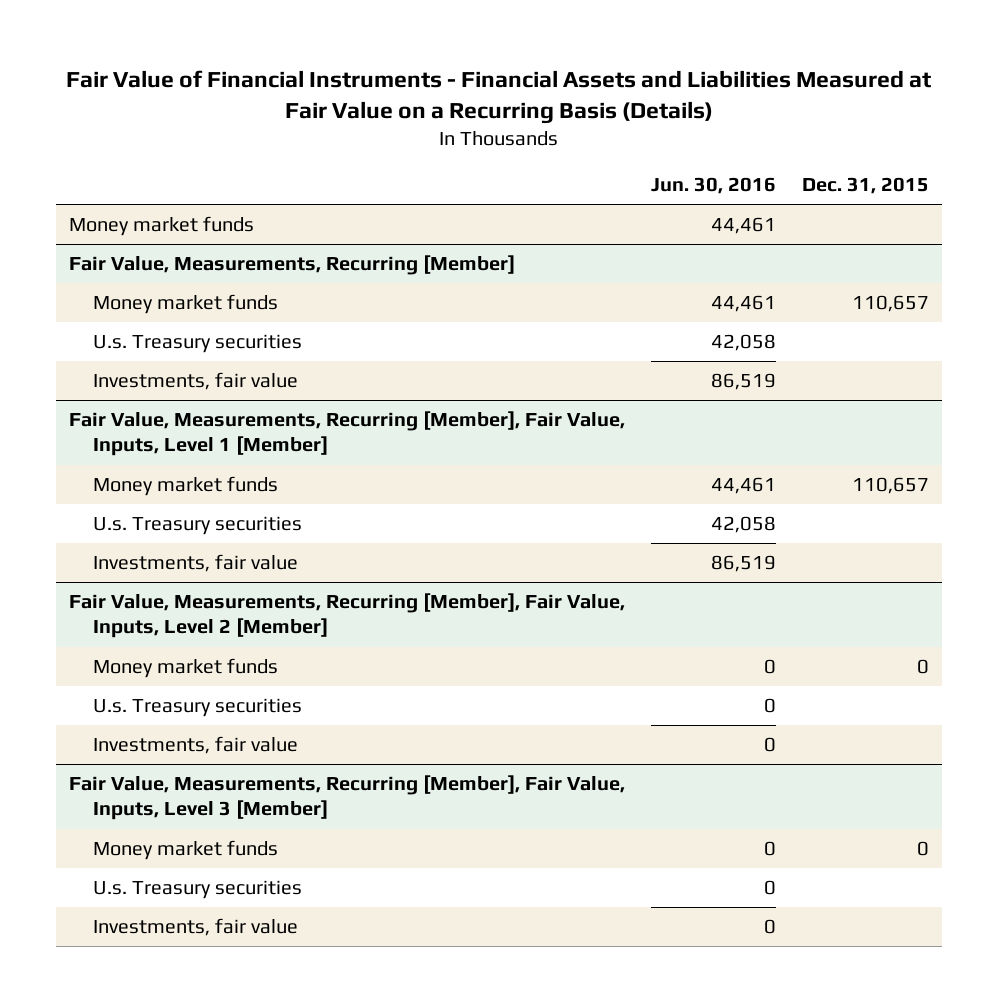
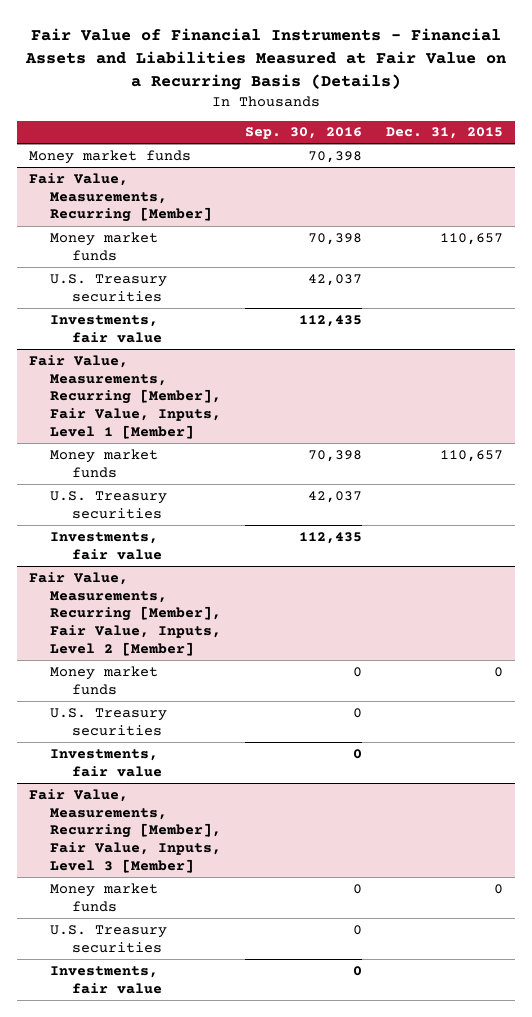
[651,176,777,194] Jun. 30, 2016 -> none
none -> [245,127,363,140] Sep. 30, 2016
[93,334,303,354] U.s. Treasury securities -> [50,273,168,302] U.S. Treasury securities
[93,516,303,536] U.s. Treasury securities -> [50,490,168,519] U.S. Treasury securities
[93,698,303,718] U.s. Treasury securities -> [50,707,168,736] U.S. Treasury securities
[93,880,303,900] U.s. Treasury securities -> [50,924,168,953] U.S. Treasury securities

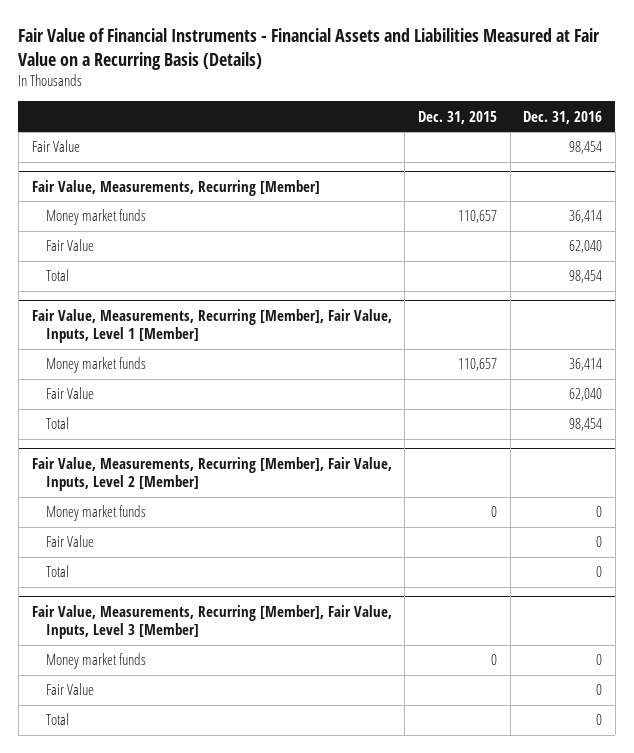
[245,127,363,140] Sep. 30, 2016 -> none
none -> [523,110,603,124] Dec. 31, 2016
[28,149,191,164] Money market funds -> none
none -> [31,140,80,153] Fair Value
[50,273,168,302] U.S. Treasury securities -> [46,239,95,252] Fair Value
[50,314,163,343] Investments, fair value -> [46,269,70,282] Total
[50,490,168,519] U.S. Treasury securities -> [46,387,95,400] Fair Value
[50,531,163,560] Investments, fair value -> [46,417,70,430] Total
[50,707,168,736] U.S. Treasury securities -> [46,535,95,548] Fair Value
[50,748,163,777] Investments, fair value -> [46,565,70,578] Total
[50,924,168,953] U.S. Treasury securities -> [46,683,95,696] Fair Value
[50,965,163,994] Investments, fair value -> [46,713,70,726] Total

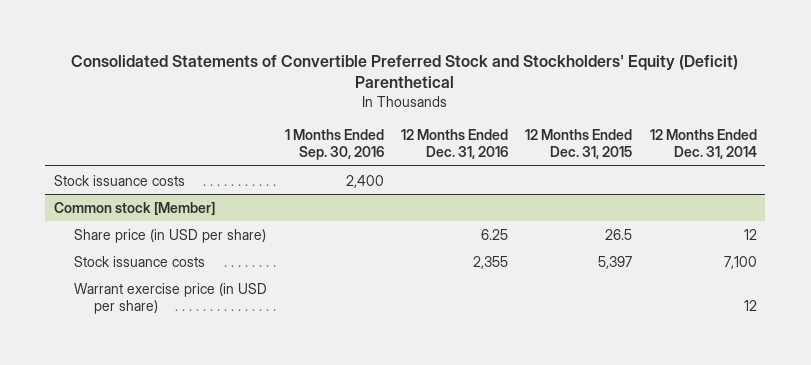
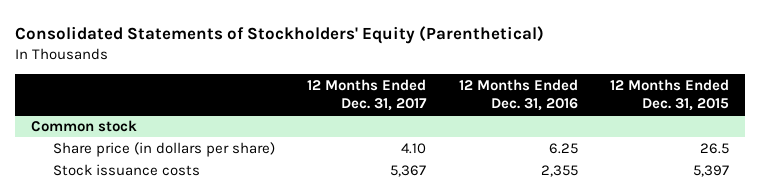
[71,54,739,89] Consolidated Statements of Convertible Preferred Stock and Stockholders' Equity (Deficit) Parenthetical -> [15,25,545,44] Consolidated Statements of Stockholders' Equity (Parenthetical)
[284,128,384,161] 1 Months Ended Sep. 30, 2016 -> none
[649,128,757,160] 12 Months Ended Dec. 31, 2014 -> none
none -> [307,78,428,111] 12 Months Ended Dec. 31, 2017
[53,174,185,186] Stock issuance costs -> none
[53,201,215,215] Common stock [Member] -> [31,119,138,132] Common stock
[74,228,267,243] Share price (in USD per share) -> [53,141,276,157] Share price (in dollars per share)
[74,282,268,315] Warrant exercise price (in USD per share) -> none

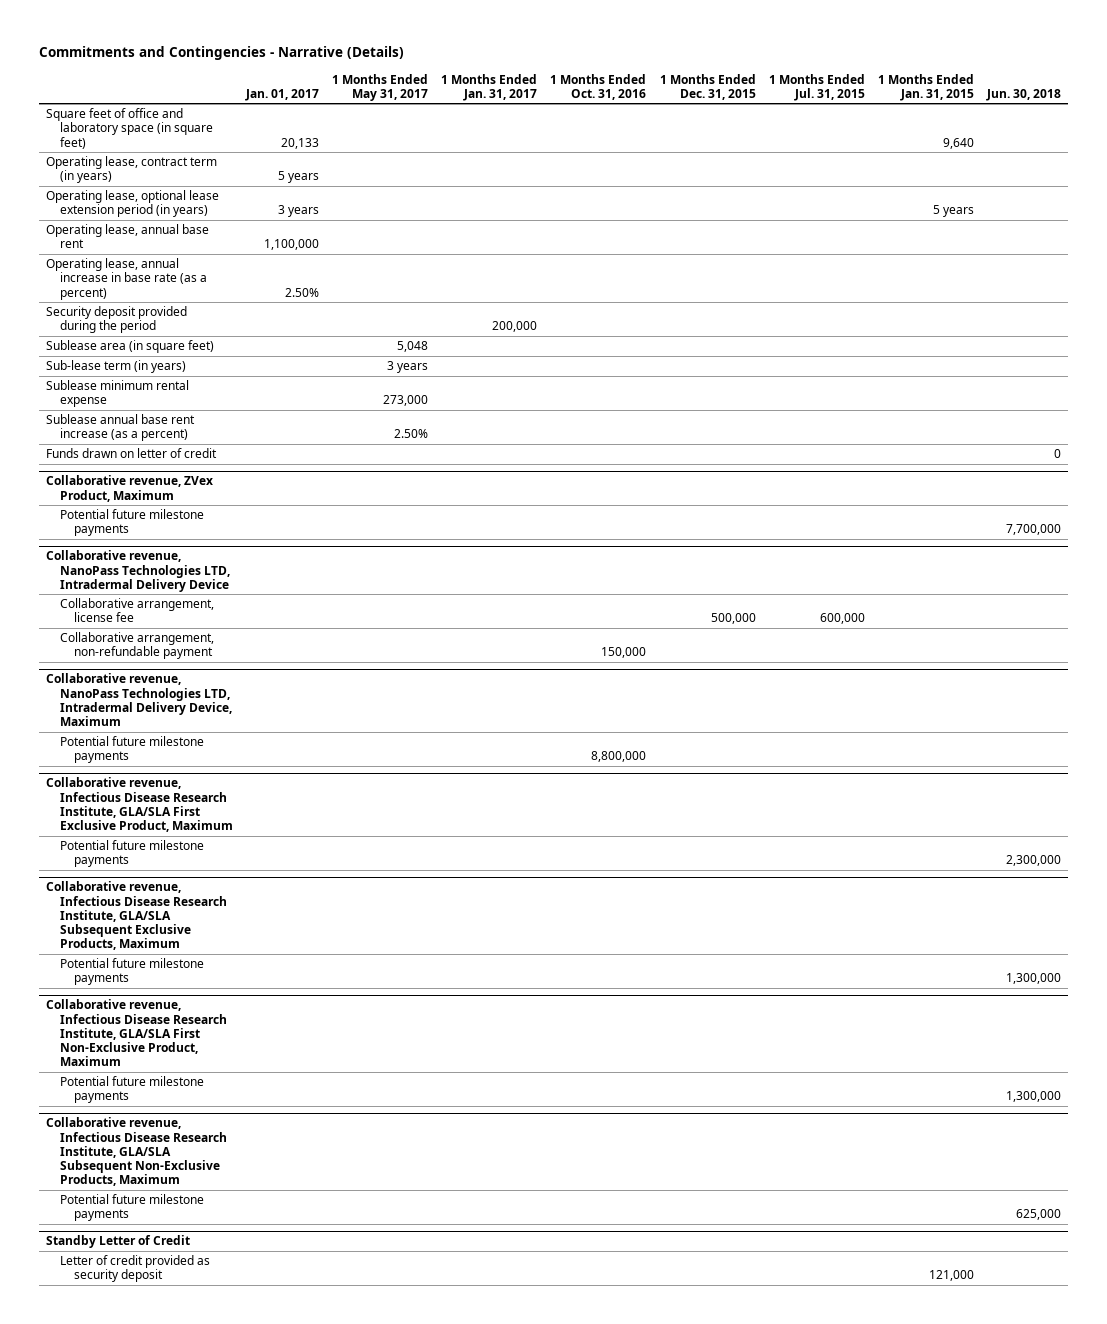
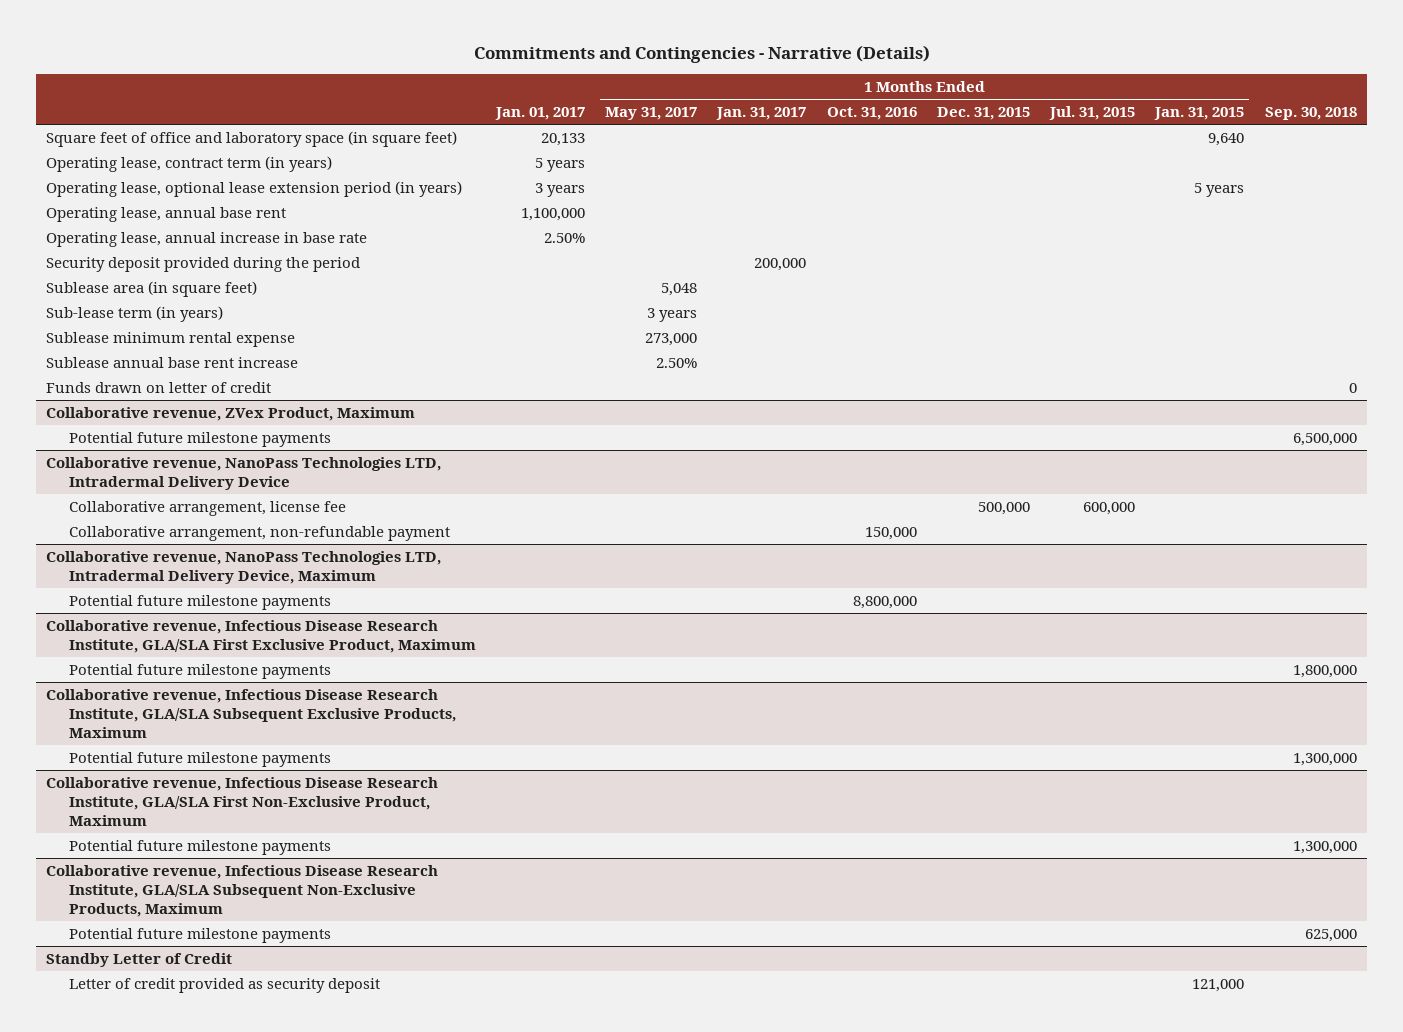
[986,88,1062,101] Jun. 30, 2018 -> none
none -> [1264,106,1357,120] Sep. 30, 2018
[45,258,207,300] Operating lease, annual increase in base rate (as a percent) -> [46,231,368,247] Operating lease, annual increase in base rate
[45,414,195,442] Sublease annual base rent increase (as a percent) -> [46,356,299,368] Sublease annual base rent increase

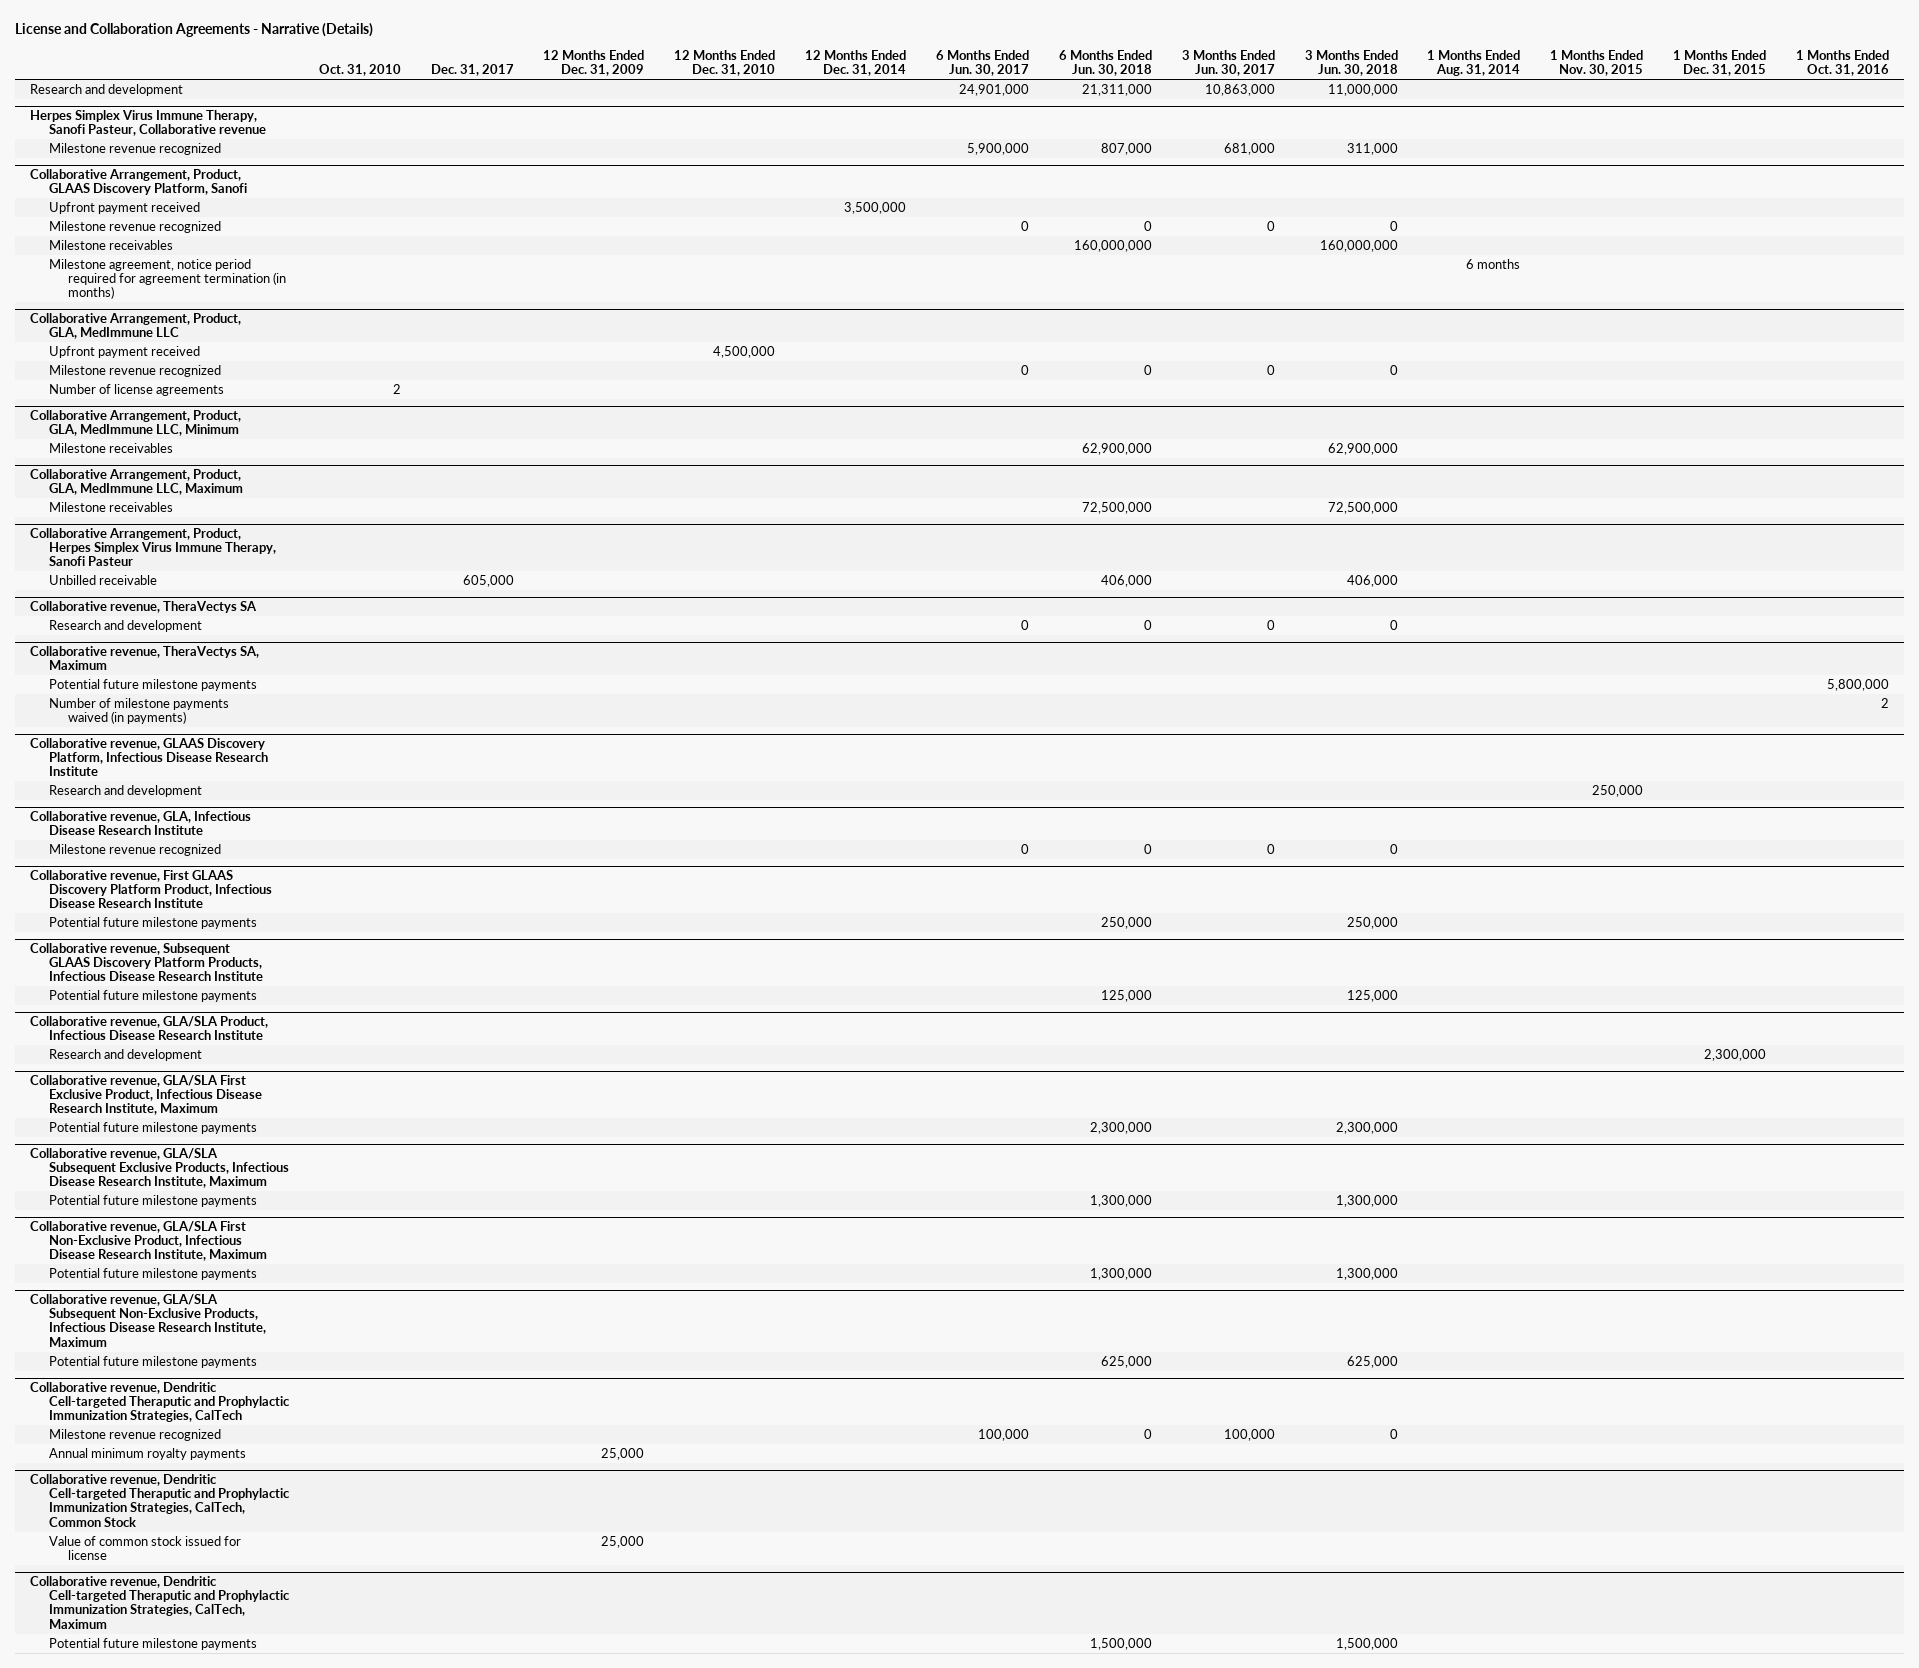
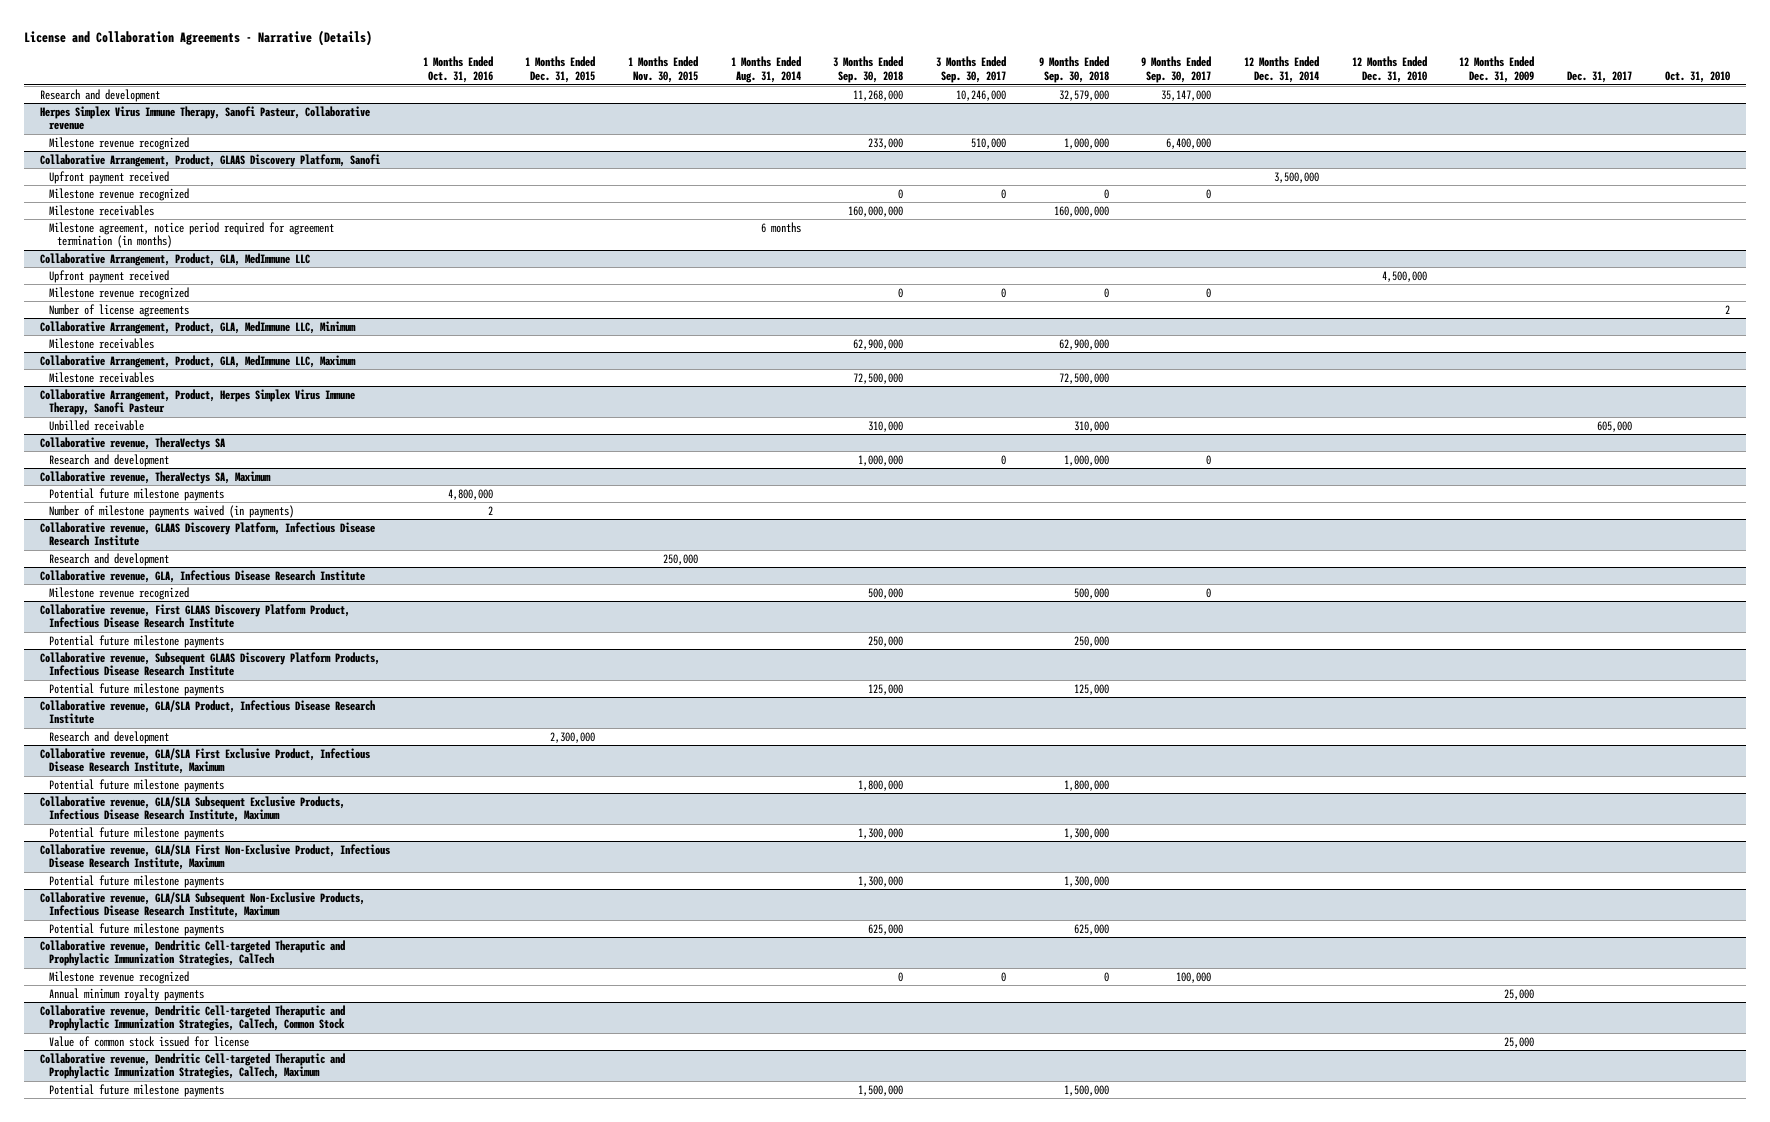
[936,50,1030,77] 6 Months Ended Jun. 30, 2017 -> none
[1058,50,1152,77] 6 Months Ended Jun. 30, 2018 -> none
[1181,50,1275,77] 3 Months Ended Jun. 30, 2017 -> none
[1304,50,1398,77] 3 Months Ended Jun. 30, 2018 -> none
none -> [833,56,904,84] 3 Months Ended Sep. 30, 2018
none -> [936,56,1007,84] 3 Months Ended Sep. 30, 2017
none -> [1038,56,1109,84] 9 Months Ended Sep. 30, 2018
none -> [1141,56,1212,84] 9 Months Ended Sep. 30, 2017
[1827,678,1890,691] 5,800,000 -> [447,488,493,500] 4,800,000

